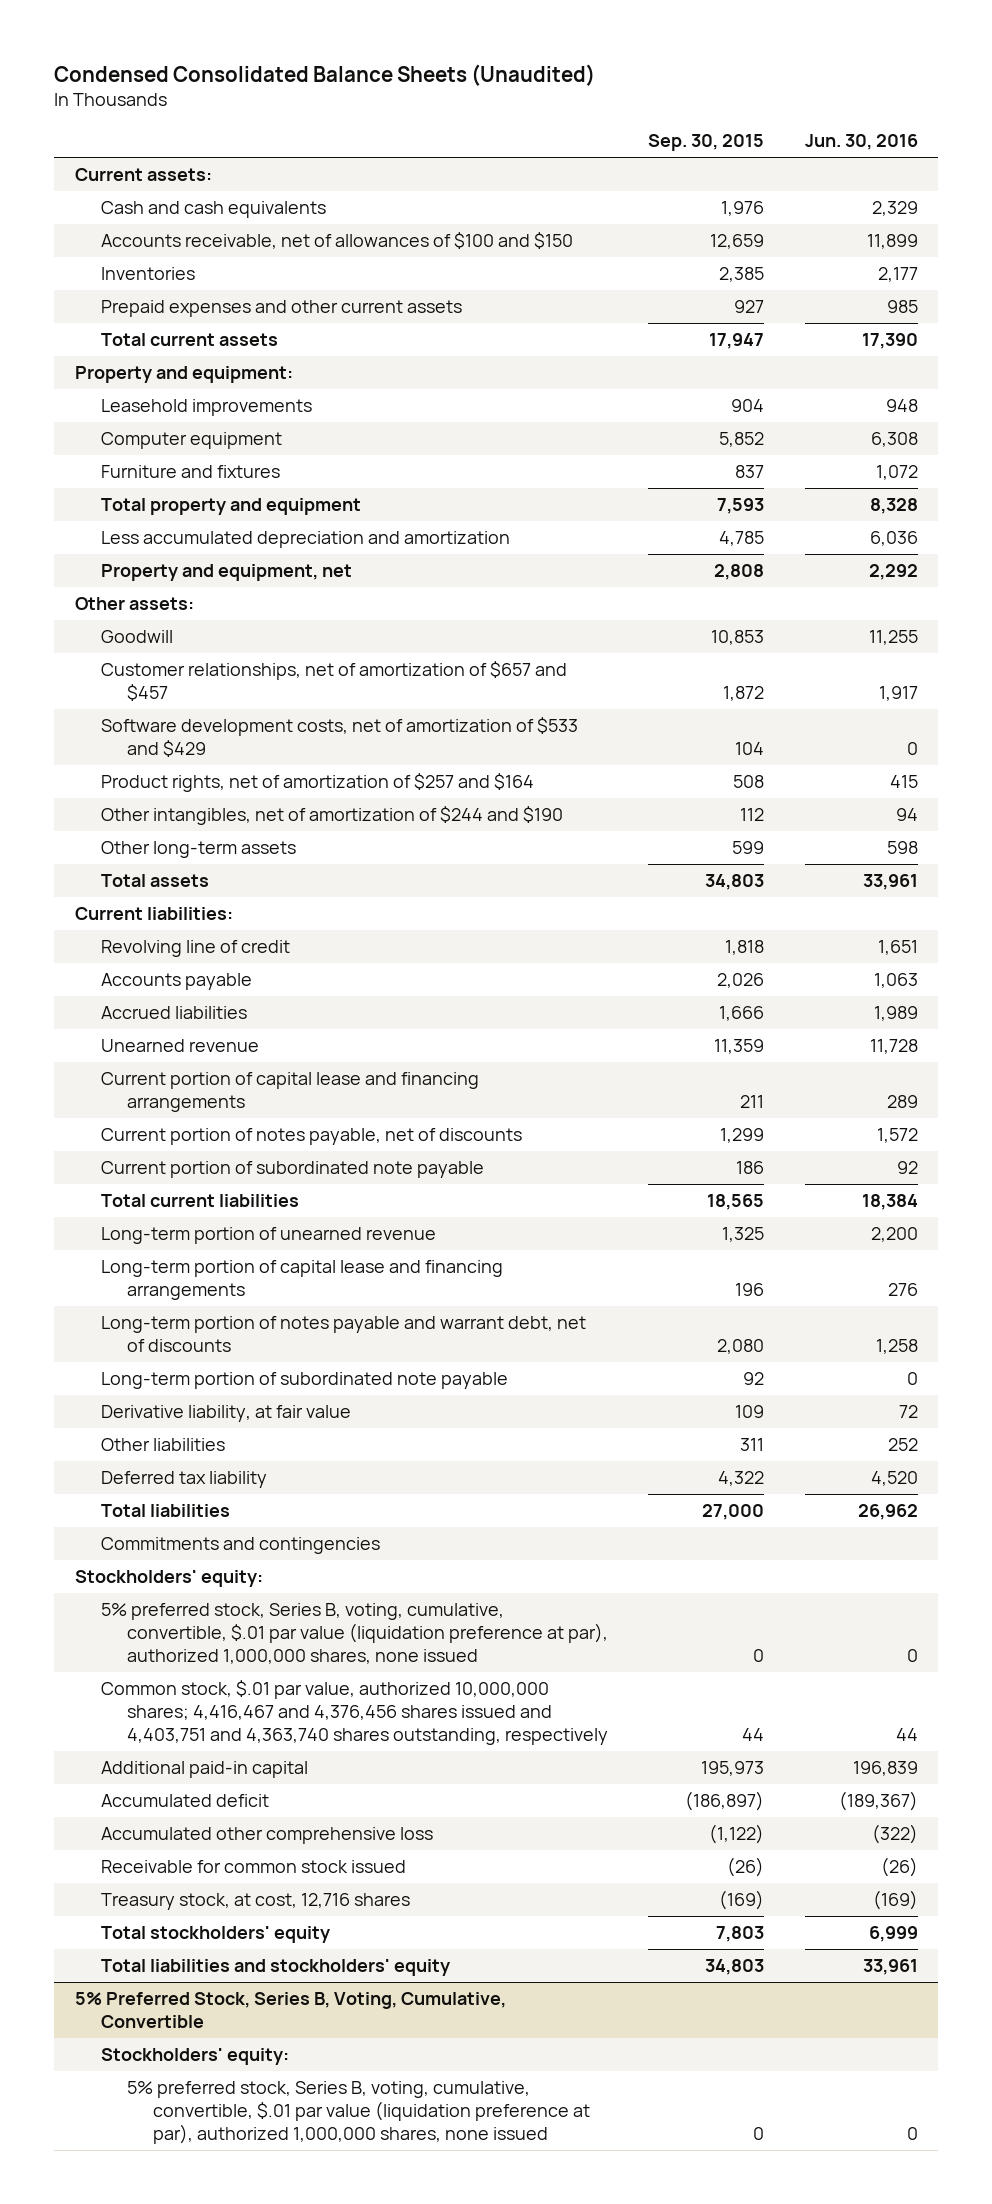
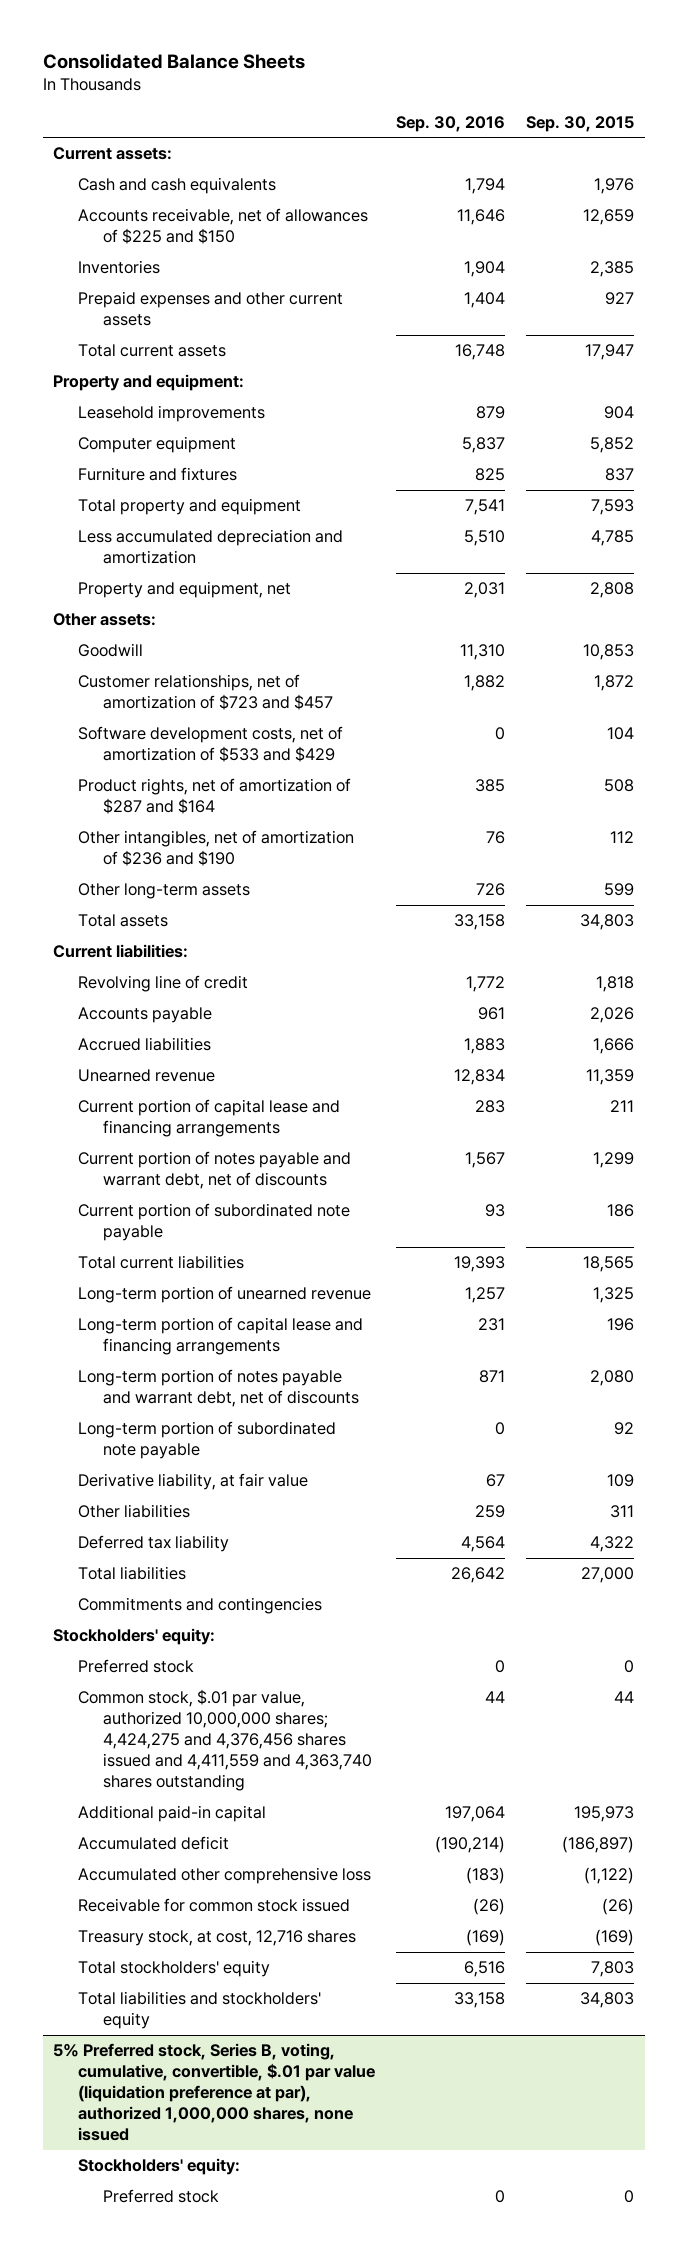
[54,63,596,86] Condensed Consolidated Balance Sheets (Unaudited) -> [42,53,305,70] Consolidated Balance Sheets
[804,133,918,150] Jun. 30, 2016 -> none
none -> [396,115,506,132] Sep. 30, 2016
[100,232,573,250] Accounts receivable, net of allowances of $100 and $150 -> [77,208,368,245] Accounts receivable, net of allowances of $225 and $150
[100,661,567,702] Customer relationships, net of amortization of $657 and $457 -> [77,674,333,711] Customer relationships, net of amortization of $723 and $457
[100,773,534,793] Product rights, net of amortization of $257 and $164 -> [77,778,351,815] Product rights, net of amortization of $287 and $164
[100,806,563,826] Other intangibles, net of amortization of $244 and $190 -> [77,830,354,867] Other intangibles, net of amortization of $236 and $190
[100,1128,522,1146] Current portion of notes payable, net of discounts -> [77,1151,351,1190] Current portion of notes payable and warrant debt, net of discounts
[100,1603,609,1664] 5% preferred stock, Series B, voting, cumulative, convertible, $.01 par value (liquidation preference at par), authorized 1,000,000 shares, none issued -> [77,1659,194,1674] Preferred stock
[100,1680,609,1745] Common stock, $.01 par value, authorized 10,000,000 shares; 4,416,467 and 4,376,456 shares issued and 4,403,751 and 4,363,740 shares outstanding, respectively -> [77,1689,372,1792] Common stock, $.01 par value, authorized 10,000,000 shares; 4,424,275 and 4,376,456 shares issued and 4,411,559 and 4,363,740 shares outstanding
[74,1992,506,2029] 5% Preferred Stock, Series B, Voting, Cumulative, Convertible -> [53,2043,375,2142] 5% Preferred stock, Series B, voting, cumulative, convertible, $.01 par value (liquidation preference at par), authorized 1,000,000 shares, none issued
[127,2081,591,2144] 5% preferred stock, Series B, voting, cumulative, convertible, $.01 par value (liquidation preference at par), authorized 1,000,000 shares, none issued -> [102,2189,219,2204] Preferred stock

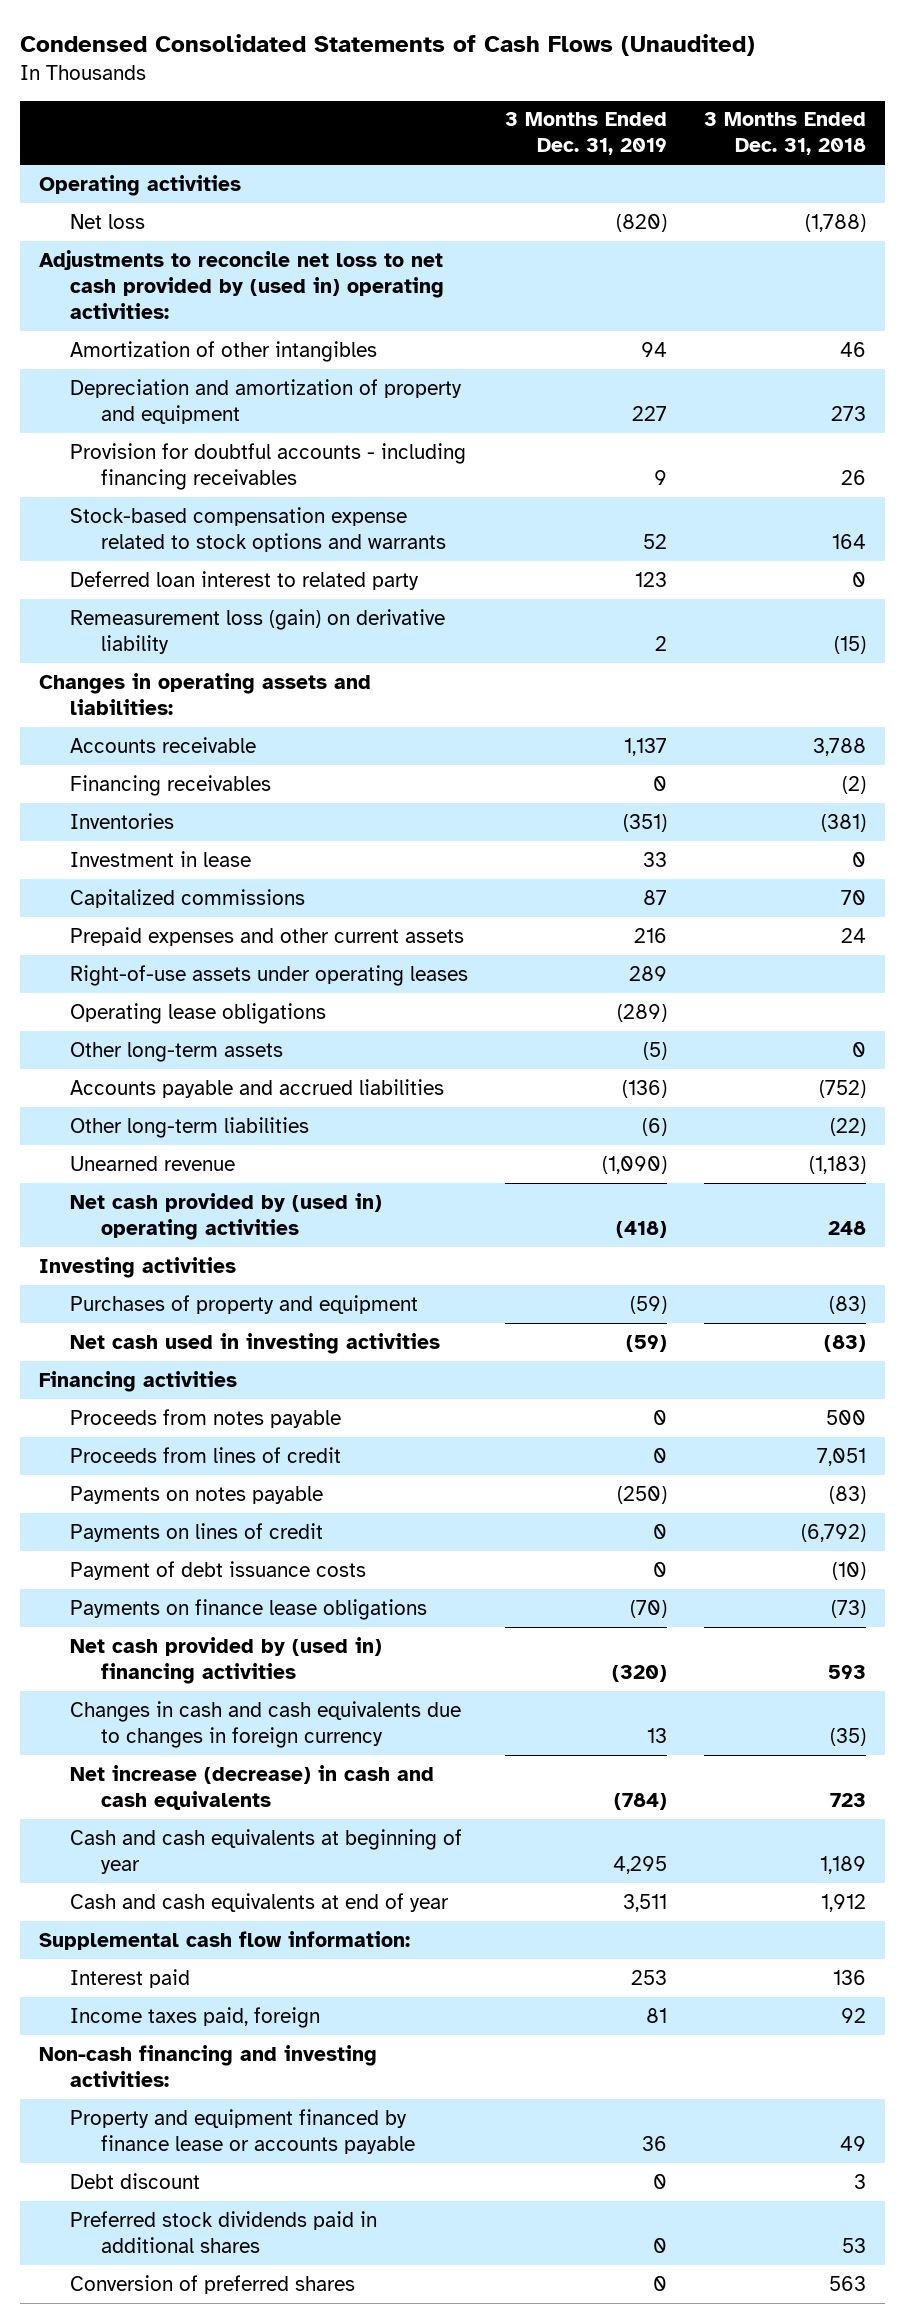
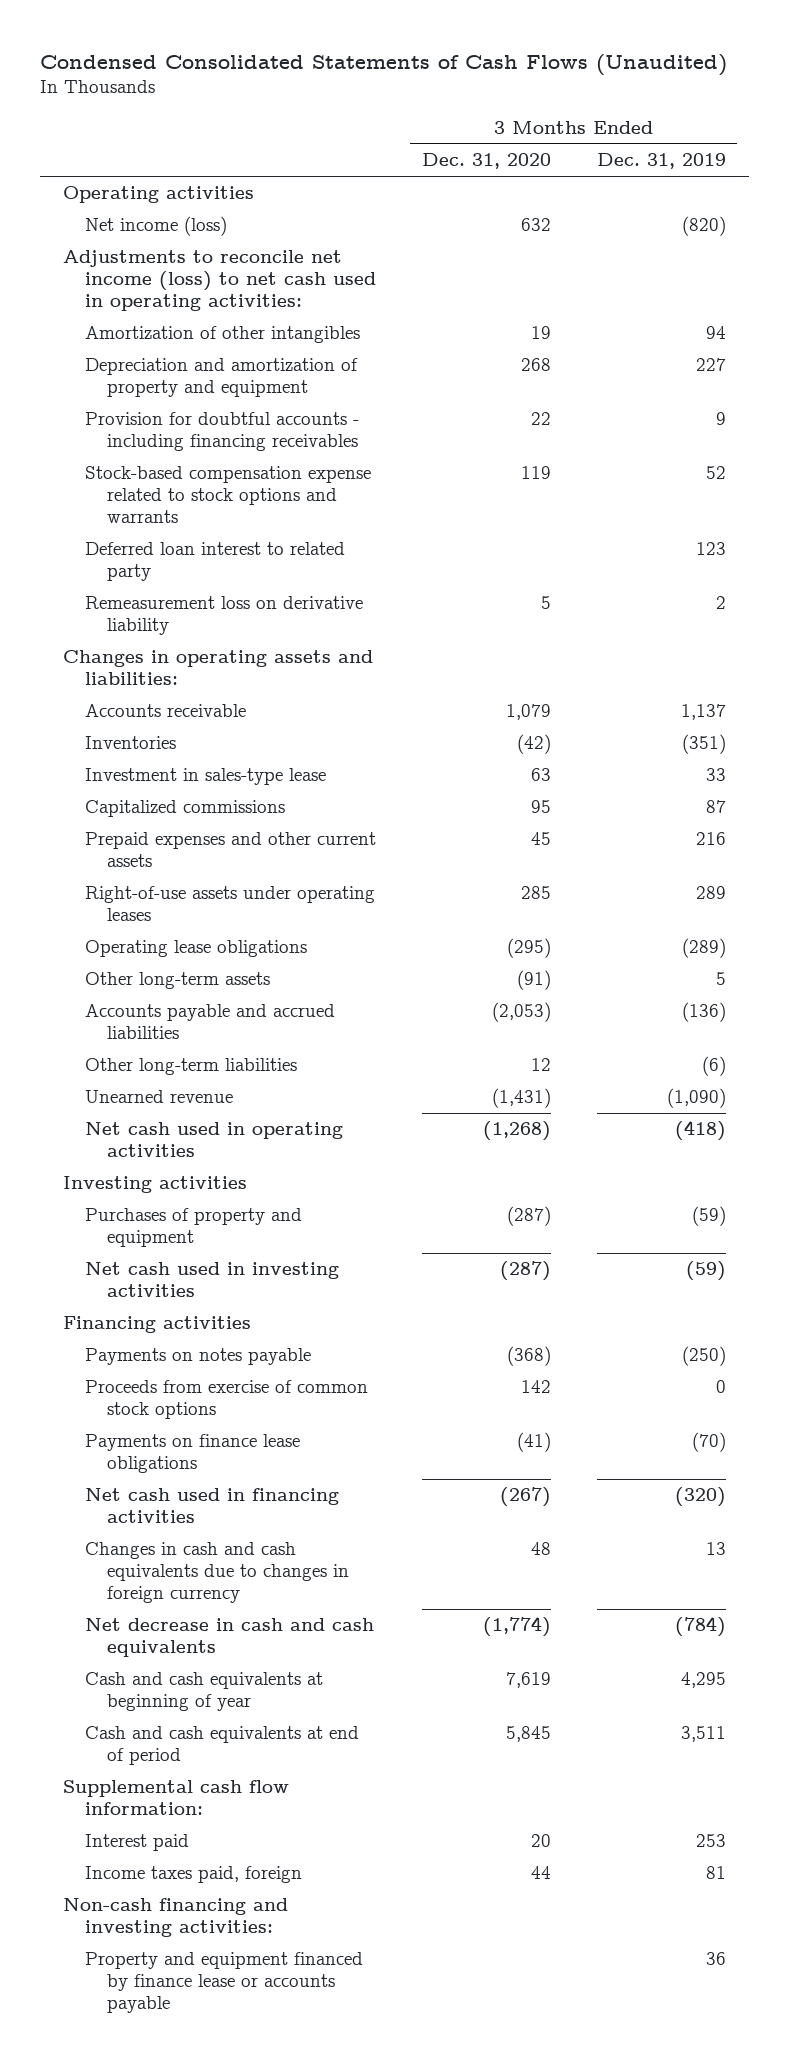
[704,112,867,156] 3 Months Ended Dec. 31, 2018 -> none
none -> [421,153,551,170] Dec. 31, 2020
[69,213,145,229] Net loss -> [84,216,227,237] Net income (loss)
[38,249,444,319] Adjustments to reconcile net loss to net cash provided by (used in) operating activities: -> [63,250,376,312] Adjustments to reconcile net income (loss) to net cash used in operating activities:
[69,608,445,654] Remeasurement loss (gain) on derivative liability -> [84,596,363,636] Remeasurement loss on derivative liability
[69,774,271,796] Financing receivables -> none
[69,850,251,867] Investment in lease -> [84,768,326,786] Investment in sales-type lease
[642,1041,667,1060] (5) -> [715,972,726,986] 5
[69,1192,382,1240] Net cash provided by (used in) operating activities -> [84,1122,343,1158] Net cash used in operating activities
[69,1408,341,1428] Proceeds from notes payable -> none
[69,1446,341,1463] Proceeds from lines of credit -> none
[69,1522,323,1542] Payments on lines of credit -> none
[69,1560,366,1580] Payment of debt issuance costs -> none
none -> [84,1380,368,1420] Proceeds from exercise of common stock options
[69,1636,382,1684] Net cash provided by (used in) financing activities -> [84,1488,339,1524] Net cash used in financing activities
[69,1764,434,1810] Net increase (decrease) in cash and cash equivalents -> [84,1618,374,1658] Net decrease in cash and cash equivalents
[69,1892,449,1912] Cash and cash equivalents at end of year -> [84,1726,359,1766] Cash and cash equivalents at end of period
[69,2172,200,2189] Debt discount -> none
[69,2210,377,2253] Preferred stock dividends paid in additional shares -> none
[69,2274,355,2294] Conversion of preferred shares -> none

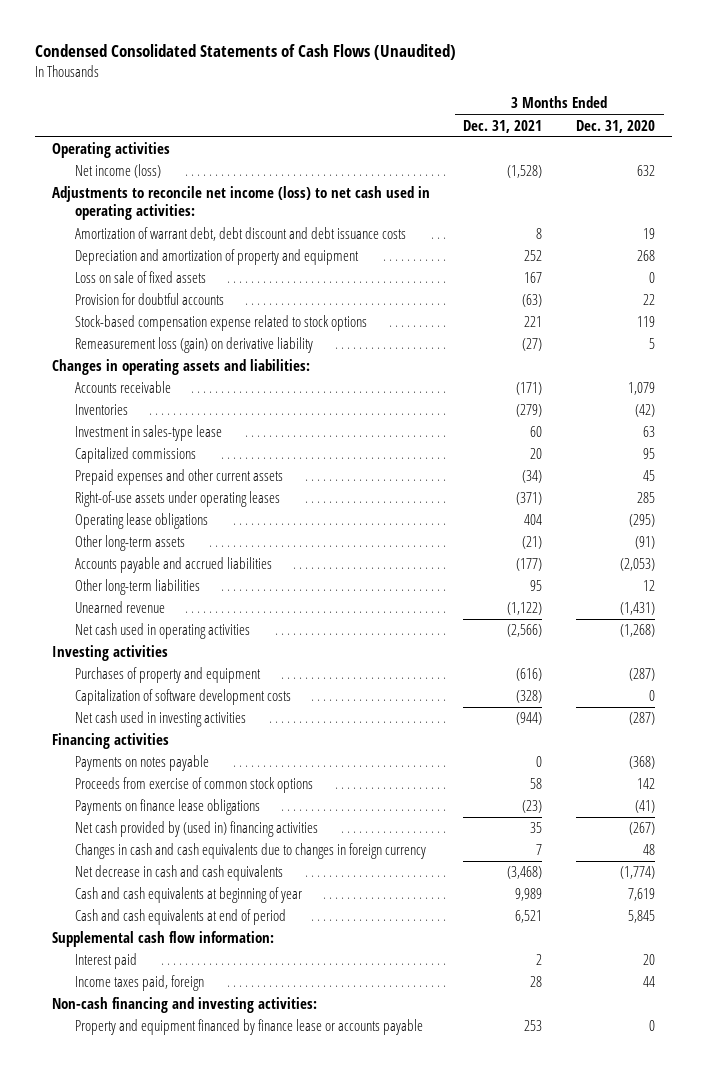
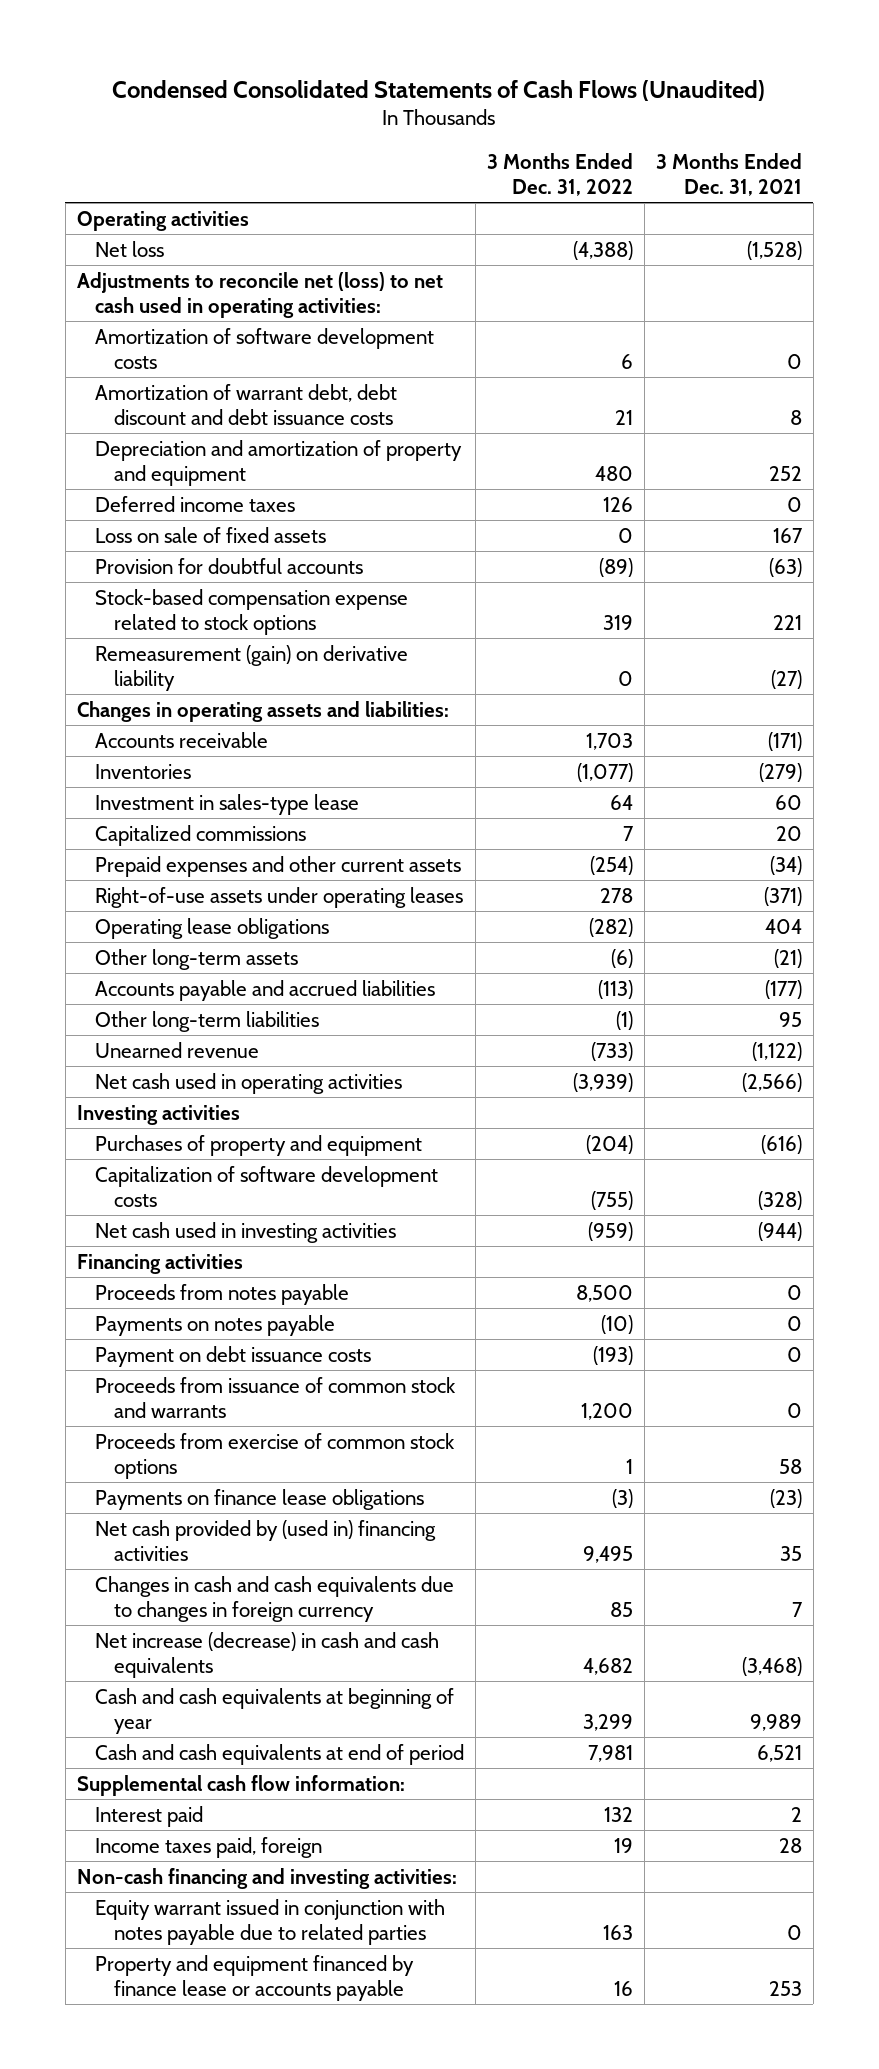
[576,119,656,133] Dec. 31, 2020 -> none
none -> [487,152,634,197] 3 Months Ended Dec. 31, 2022
[74,164,161,179] Net income (loss) -> [95,240,165,257] Net loss
[51,186,430,221] Adjustments to reconcile net income (loss) to net cash used in operating activities: -> [76,271,443,319] Adjustments to reconcile net (loss) to net cash used in operating activities:
none -> [95,327,435,370] Amortization of software development costs
none -> [95,495,296,512] Deferred income taxes
[74,337,313,354] Remeasurement loss (gain) on derivative liability -> [95,644,409,692] Remeasurement (gain) on derivative liability
none -> [95,1283,350,1305] Proceeds from notes payable
none -> [95,1345,372,1367] Payment on debt issuance costs
none -> [95,1376,457,1419] Proceeds from issuance of common stock and warrants
[74,865,283,882] Net decrease in cash and cash equivalents -> [95,1631,440,1679] Net increase (decrease) in cash and cash equivalents
none -> [95,1898,446,1946] Equity warrant issued in conjunction with notes payable due to related parties

